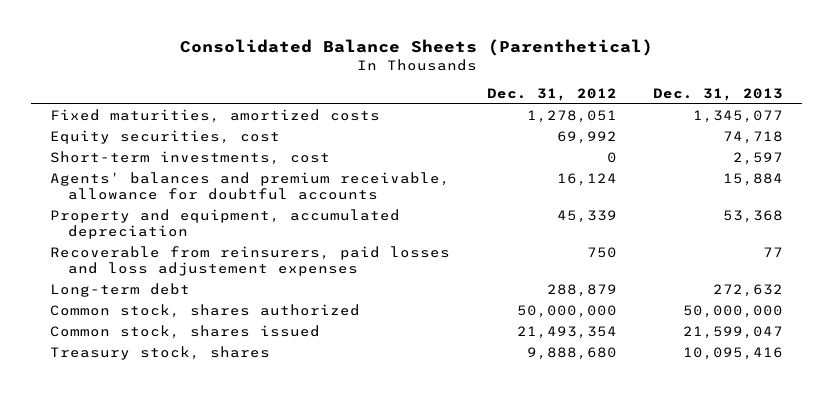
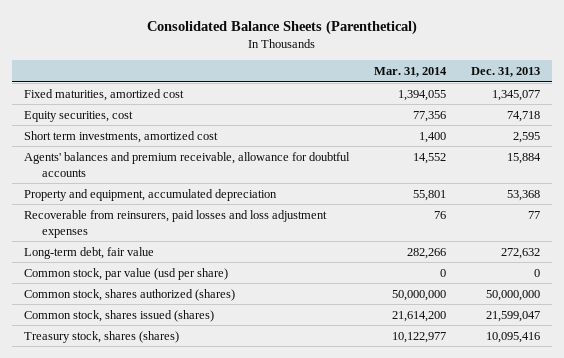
[486,88,617,102] Dec. 31, 2012 -> none
none -> [374,66,448,77] Mar. 31, 2014
[49,109,380,124] Fixed maturities, amortized costs -> [24,88,185,101] Fixed maturities, amortized cost
[49,151,330,166] Short-term investments, cost -> [24,130,219,143] Short term investments, amortized cost
[733,152,784,166] 2,597 -> [512,131,540,143] 2,595
[49,246,450,277] Recoverable from reinsurers, paid losses and loss adjustement expenses -> [24,209,328,238] Recoverable from reinsurers, paid losses and loss adjustment expenses
[49,283,190,298] Long-term debt -> [24,246,155,259] Long-term debt, fair value
none -> [24,267,229,280] Common stock, par value (usd per share)
[49,304,360,319] Common stock, shares authorized -> [24,288,236,301] Common stock, shares authorized (shares)
[49,325,320,340] Common stock, shares issued -> [24,309,215,322] Common stock, shares issued (shares)
[49,346,270,361] Treasury stock, shares -> [24,330,180,343] Treasury stock, shares (shares)

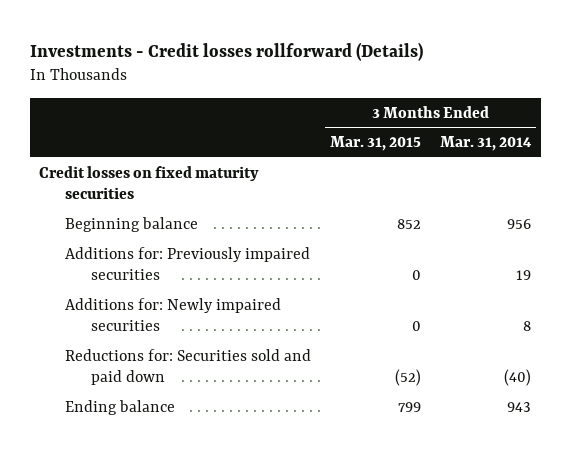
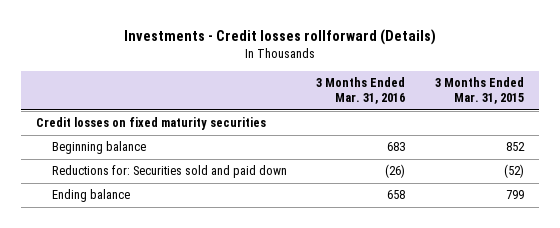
[440,136,533,152] Mar. 31, 2014 -> none
none -> [316,77,406,105] 3 Months Ended Mar. 31, 2016
[65,246,311,281] Additions for: Previously impaired securities -> none
[65,297,282,332] Additions for: Newly impaired securities -> none

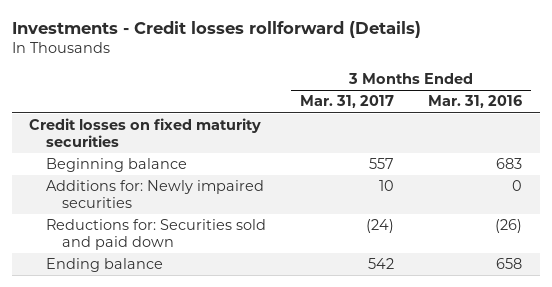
[435,77,525,105] 3 Months Ended Mar. 31, 2015 -> none
none -> [300,95,395,109] Mar. 31, 2017
none -> [45,180,264,208] Additions for: Newly impaired securities

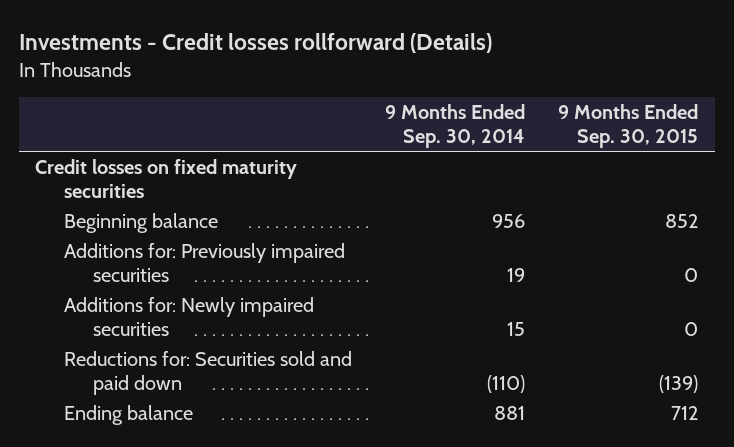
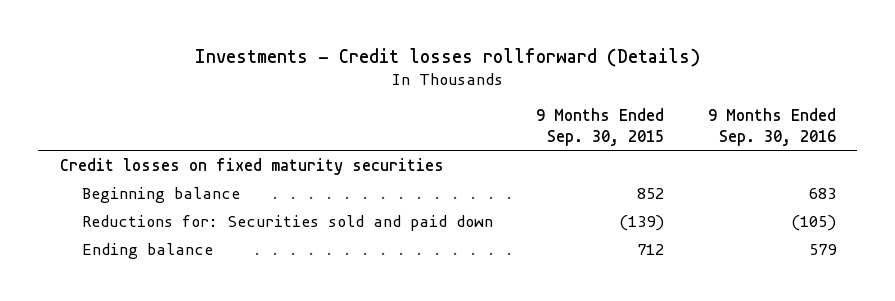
[385,104,526,149] 9 Months Ended Sep. 30, 2014 -> none
none -> [707,108,836,146] 9 Months Ended Sep. 30, 2016
[64,242,346,283] Additions for: Previously impaired securities -> none
[64,296,315,337] Additions for: Newly impaired securities -> none

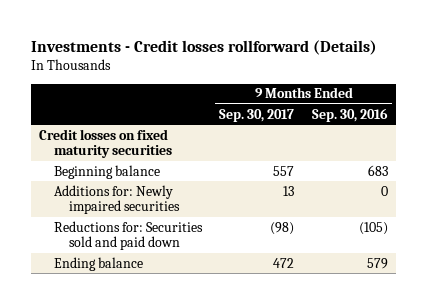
[536,108,665,146] 9 Months Ended Sep. 30, 2015 -> none
none -> [219,108,295,122] Sep. 30, 2017
none -> [54,184,180,215] Additions for: Newly impaired securities

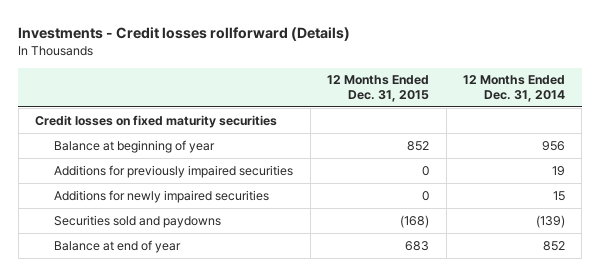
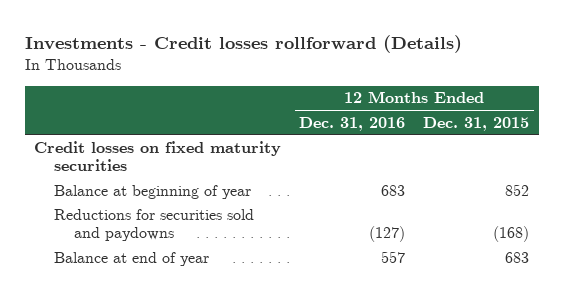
[462,75,565,103] 12 Months Ended Dec. 31, 2014 -> none
none -> [299,116,406,131] Dec. 31, 2016
[54,164,294,178] Additions for previously impaired securities -> none
[54,189,270,203] Additions for newly impaired securities -> none
[54,214,222,228] Securities sold and paydowns -> [54,208,255,241] Reductions for securities sold and paydowns

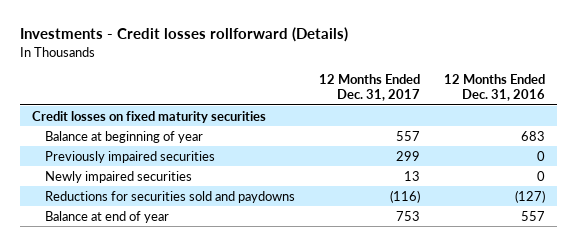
[423,116,530,131] Dec. 31, 2015 -> none
none -> [319,74,421,102] 12 Months Ended Dec. 31, 2017
none -> [45,150,216,163] Previously impaired securities
none -> [45,170,193,183] Newly impaired securities

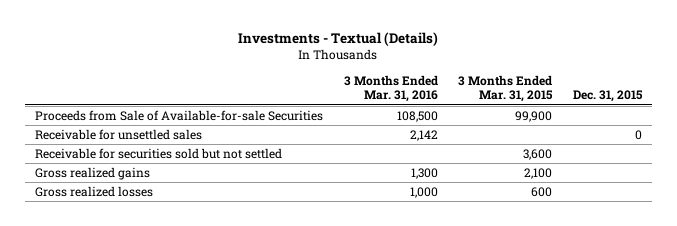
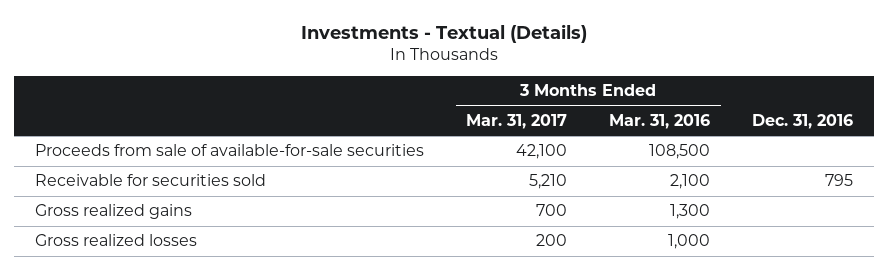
[458,74,554,103] 3 Months Ended Mar. 31, 2015 -> none
[572,90,643,103] Dec. 31, 2015 -> none
none -> [466,113,568,129] Mar. 31, 2017
none -> [752,113,854,129] Dec. 31, 2016
[34,147,282,159] Receivable for securities sold but not settled -> none
[34,109,323,121] Proceeds from Sale of Available-for-sale Securities -> [35,144,425,157] Proceeds from sale of available-for-sale securities
[34,128,202,140] Receivable for unsettled sales -> [35,174,267,187] Receivable for securities sold
[409,129,438,141] 2,142 -> [670,174,711,190] 2,100

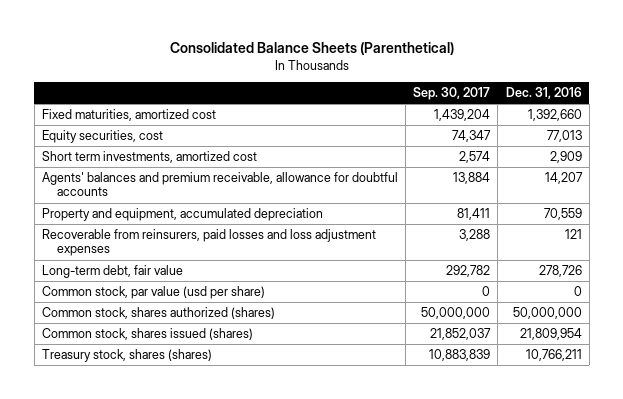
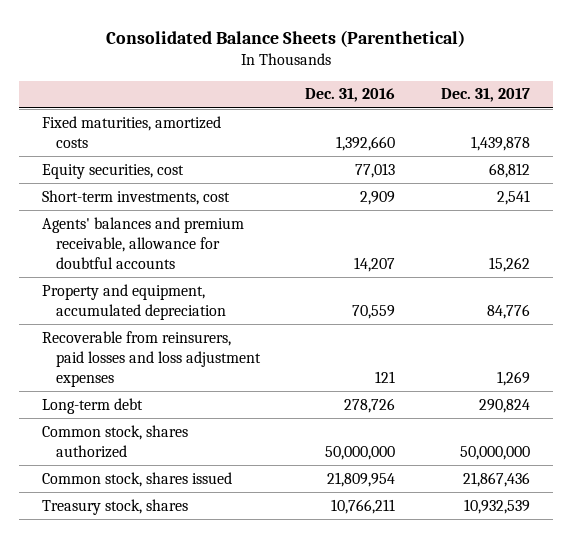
[413,87,491,101] Sep. 30, 2017 -> none
none -> [440,88,530,103] Dec. 31, 2017
[41,109,216,122] Fixed maturities, amortized cost -> [41,115,221,149] Fixed maturities, amortized costs
[41,151,257,164] Short term investments, amortized cost -> [41,189,230,205] Short-term investments, cost
[41,286,265,300] Common stock, par value (usd per share) -> none
[41,265,183,279] Long-term debt, fair value -> [41,397,143,414] Long-term debt
[41,307,275,320] Common stock, shares authorized (shares) -> [41,424,188,459] Common stock, shares authorized
[41,328,253,341] Common stock, shares issued (shares) -> [41,471,232,487] Common stock, shares issued
[41,349,212,363] Treasury stock, shares (shares) -> [41,498,188,515] Treasury stock, shares

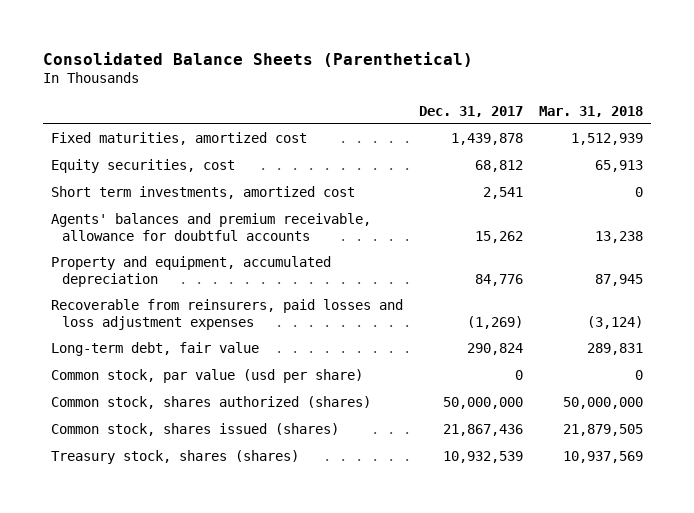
[305,88,396,103] Dec. 31, 2016 -> none
none -> [538,105,643,117] Mar. 31, 2018
[41,115,221,149] Fixed maturities, amortized costs -> [51,132,308,146] Fixed maturities, amortized cost
[41,189,230,205] Short-term investments, cost -> [51,186,356,200] Short term investments, amortized cost
[496,371,530,387] 1,269 -> [467,315,524,329] (1,269)
[41,397,143,414] Long-term debt -> [51,342,260,357] Long-term debt, fair value
none -> [51,369,364,384] Common stock, par value (usd per share)
[41,424,188,459] Common stock, shares authorized -> [51,396,372,410] Common stock, shares authorized (shares)
[41,471,232,487] Common stock, shares issued -> [51,423,340,437] Common stock, shares issued (shares)
[41,498,188,515] Treasury stock, shares -> [51,450,300,465] Treasury stock, shares (shares)

